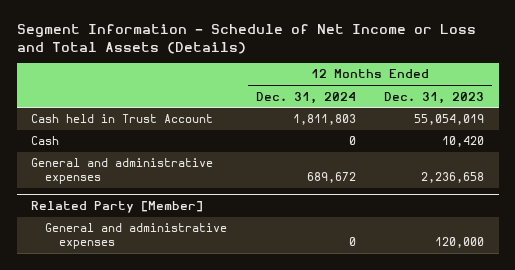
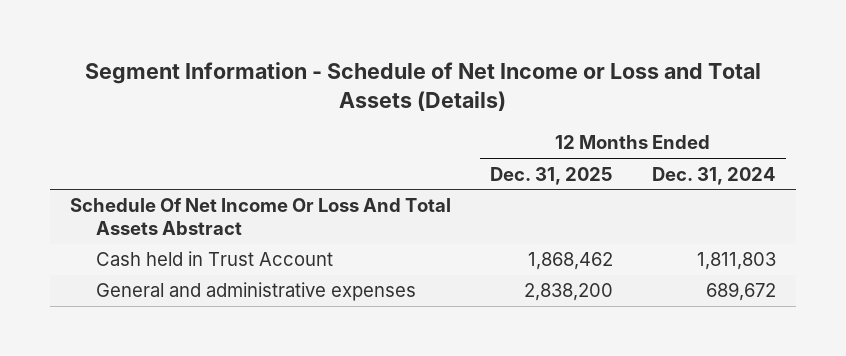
[384,91,485,104] Dec. 31, 2023 -> none
none -> [489,166,613,185] Dec. 31, 2025
none -> [69,198,451,236] Schedule Of Net Income Or Loss And Total Assets Abstract
[31,136,60,146] Cash -> none
[31,201,204,214] Related Party [Member] -> none
[44,223,227,250] General and administrative expenses -> none

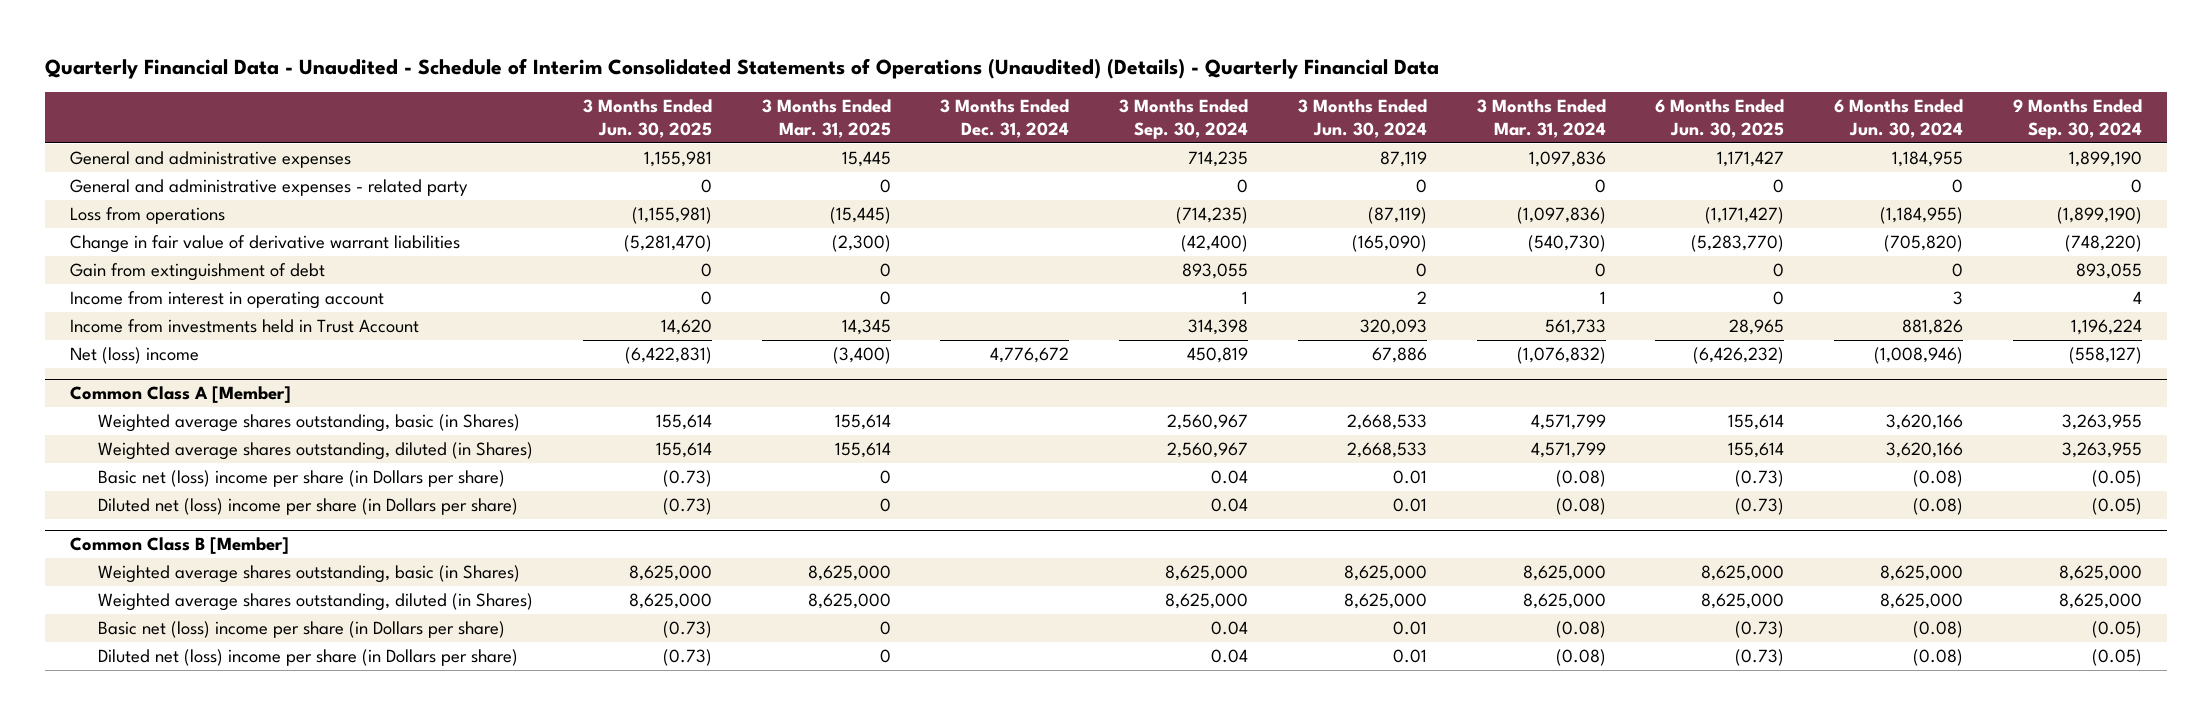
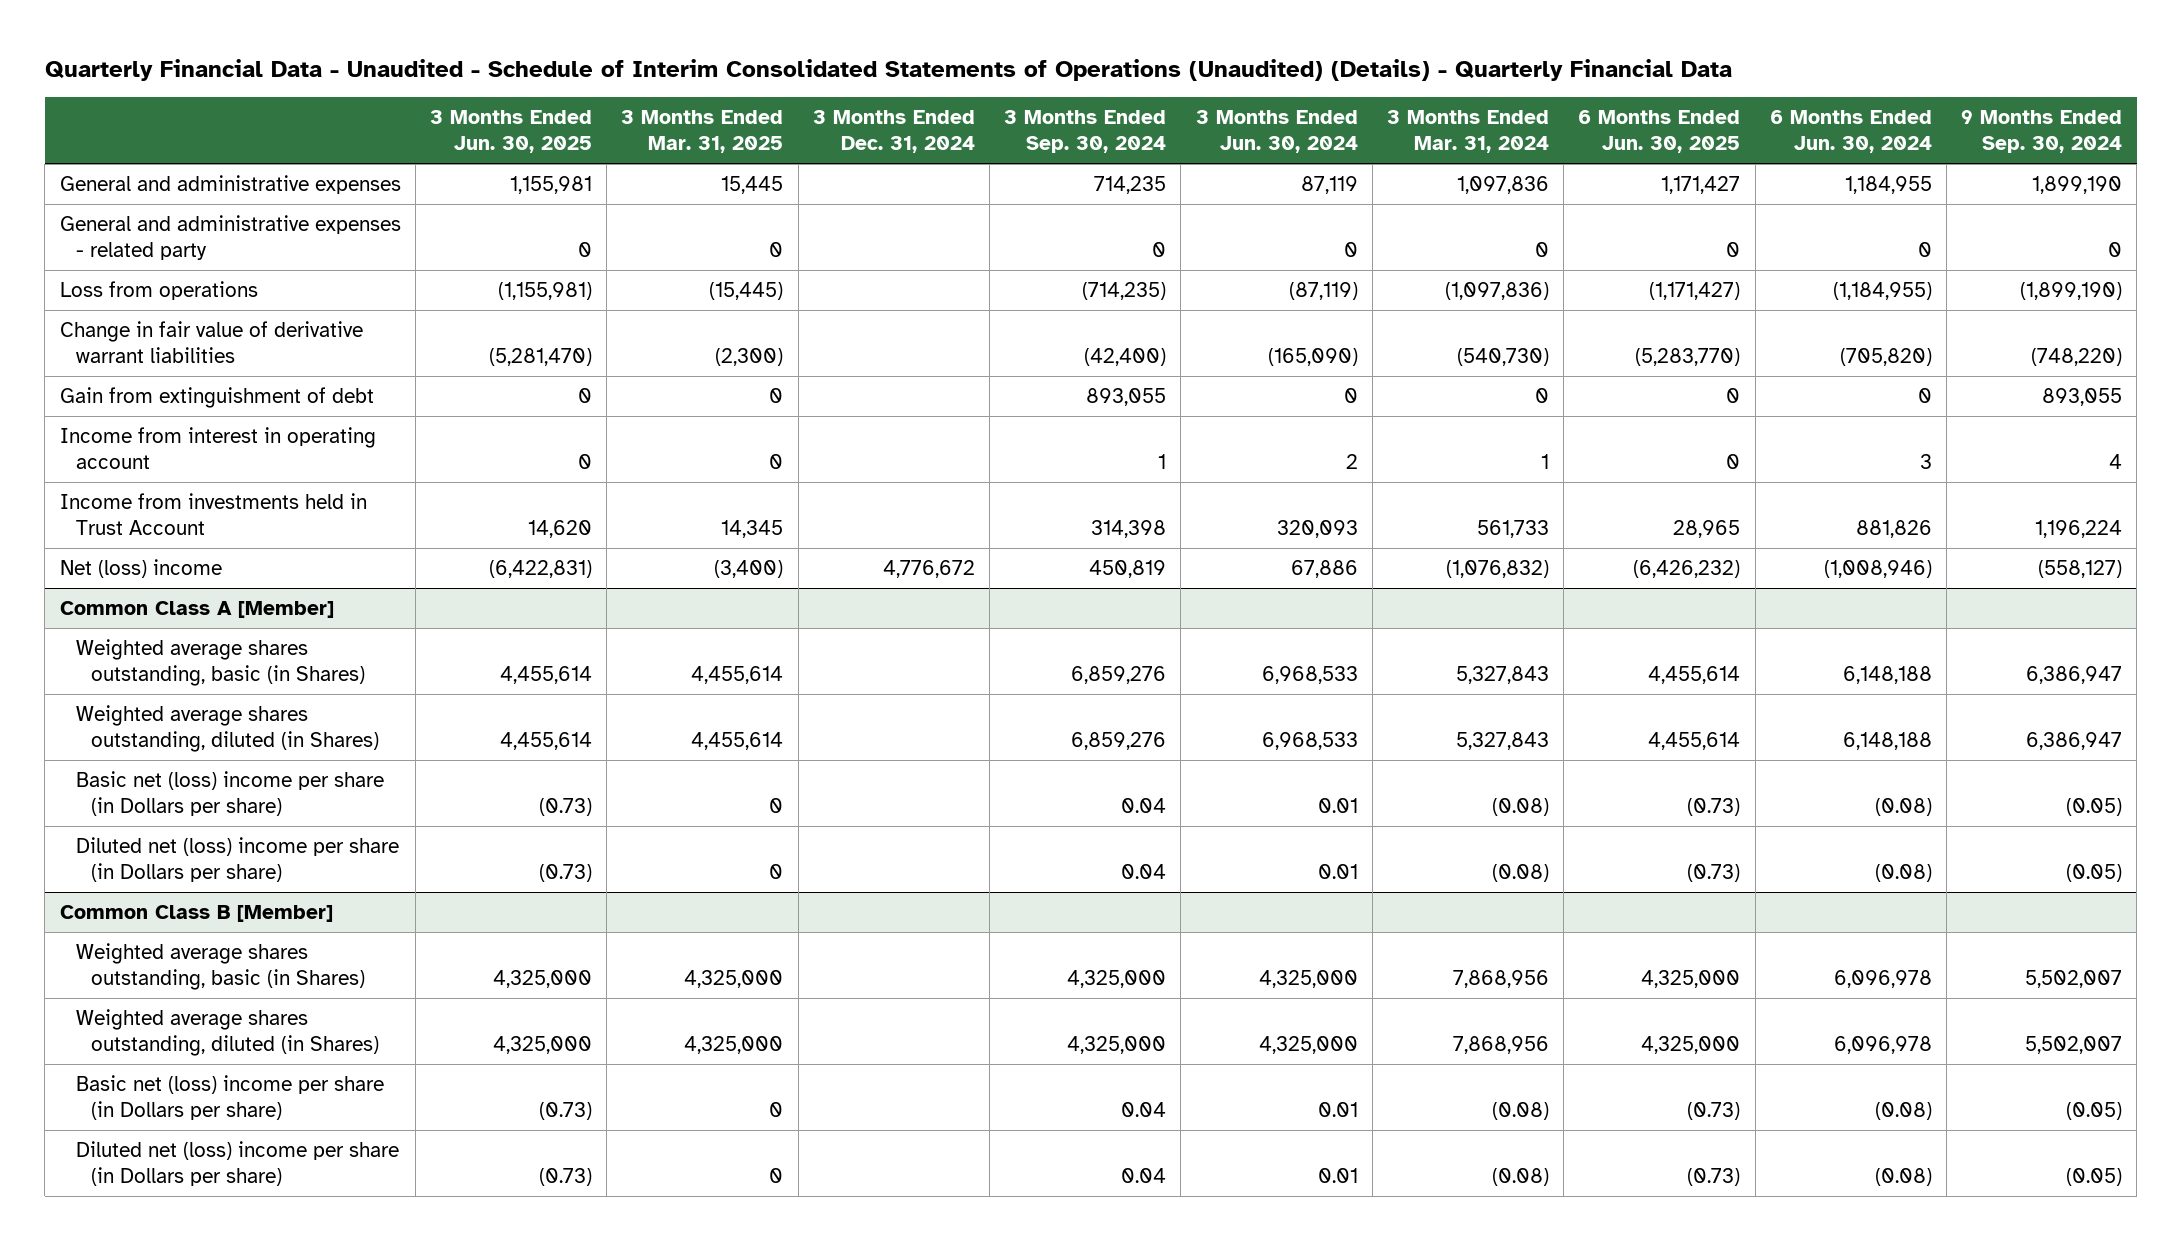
[656,413,713,430] 155,614 -> [500,665,593,684] 4,455,614
[834,413,891,430] 155,614 -> [691,665,784,684] 4,455,614
[1167,413,1249,430] 2,560,967 -> [1071,665,1167,684] 6,859,276
[1346,413,1427,430] 2,668,533 -> [1261,665,1358,684] 6,968,533
[1530,413,1606,430] 4,571,799 -> [1456,665,1550,684] 5,327,843
[1728,413,1785,430] 155,614 -> [1648,665,1741,684] 4,455,614
[1886,413,1964,430] 3,620,166 -> [1842,665,1932,684] 6,148,188
[2061,413,2142,430] 3,263,955 -> [2026,665,2123,684] 6,386,947
[656,441,713,458] 155,614 -> [500,731,593,750] 4,455,614
[834,441,891,458] 155,614 -> [691,731,784,750] 4,455,614
[1167,441,1249,458] 2,560,967 -> [1071,731,1167,750] 6,859,276
[1346,441,1427,458] 2,668,533 -> [1261,731,1358,750] 6,968,533
[1530,441,1606,458] 4,571,799 -> [1456,731,1550,750] 5,327,843
[1728,441,1785,458] 155,614 -> [1648,731,1741,750] 4,455,614
[1886,441,1964,458] 3,620,166 -> [1842,731,1932,750] 6,148,188
[2061,441,2142,458] 3,263,955 -> [2026,731,2123,750] 6,386,947
[629,564,713,581] 8,625,000 -> [493,969,593,988] 4,325,000
[807,564,891,581] 8,625,000 -> [684,969,784,988] 4,325,000
[1165,564,1249,581] 8,625,000 -> [1067,969,1167,988] 4,325,000
[1343,564,1427,581] 8,625,000 -> [1258,969,1358,988] 4,325,000
[1522,564,1606,581] 8,625,000 -> [1453,969,1550,988] 7,868,956
[1701,564,1785,581] 8,625,000 -> [1641,969,1741,988] 4,325,000
[1880,564,1964,581] 8,625,000 -> [1833,969,1932,988] 6,096,978
[2058,564,2142,581] 8,625,000 -> [2025,969,2123,988] 5,502,007
[629,592,713,609] 8,625,000 -> [493,1035,593,1054] 4,325,000
[807,592,891,609] 8,625,000 -> [684,1035,784,1054] 4,325,000
[1165,592,1249,609] 8,625,000 -> [1067,1035,1167,1054] 4,325,000
[1343,592,1427,609] 8,625,000 -> [1258,1035,1358,1054] 4,325,000
[1522,592,1606,609] 8,625,000 -> [1453,1035,1550,1054] 7,868,956
[1701,592,1785,609] 8,625,000 -> [1641,1035,1741,1054] 4,325,000
[1880,592,1964,609] 8,625,000 -> [1833,1035,1932,1054] 6,096,978
[2058,592,2142,609] 8,625,000 -> [2025,1035,2123,1054] 5,502,007

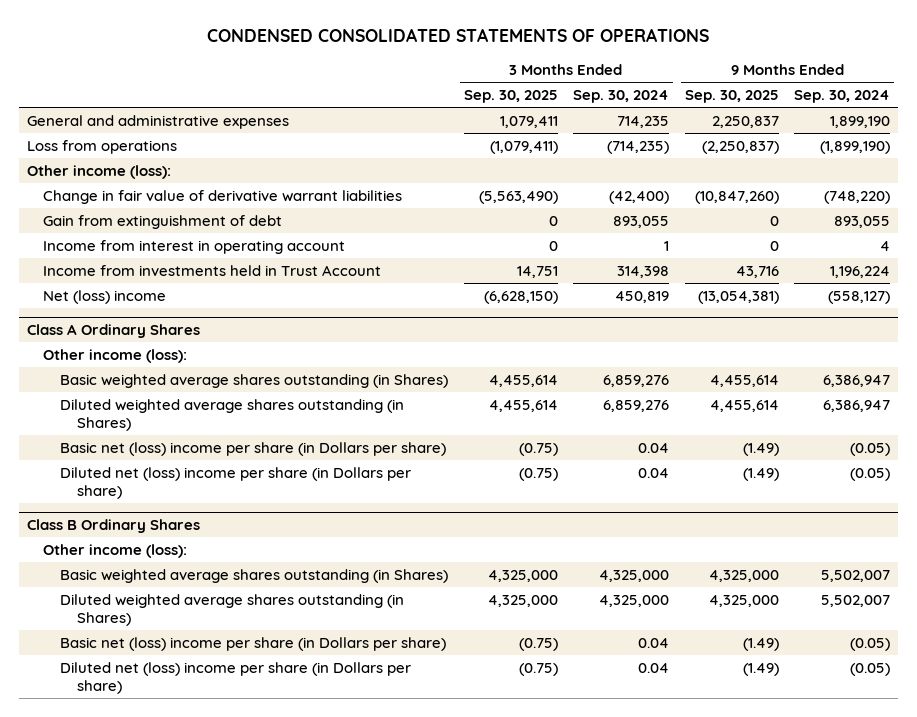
[44,58,1732,81] Quarterly Financial Data - Unaudited - Schedule of Interim Consolidated Statements of Operations (Unaudited) (Details) - Quarterly Financial Data -> [207,28,710,43] CONDENSED CONSOLIDATED STATEMENTS OF OPERATIONS
[430,110,593,154] 3 Months Ended Jun. 30, 2025 -> none
[621,110,784,154] 3 Months Ended Mar. 31, 2025 -> none
[812,110,975,154] 3 Months Ended Dec. 31, 2024 -> none
[1195,110,1358,154] 3 Months Ended Jun. 30, 2024 -> none
[1387,110,1550,154] 3 Months Ended Mar. 31, 2024 -> none
[1578,110,1741,154] 6 Months Ended Jun. 30, 2025 -> none
[1769,110,1932,154] 6 Months Ended Jun. 30, 2024 -> none
none -> [463,90,558,104] Sep. 30, 2025
none -> [684,90,779,104] Sep. 30, 2025
[59,215,401,260] General and administrative expenses - related party -> none
none -> [26,164,171,179] Other income (loss):
[59,601,334,619] Common Class A [Member] -> none
none -> [26,323,200,338] Class A Ordinary Shares
none -> [43,348,188,363] Other income (loss):
[75,639,366,686] Weighted average shares outstanding, basic (in Shares) -> [59,373,448,388] Basic weighted average shares outstanding (in Shares)
[75,705,380,752] Weighted average shares outstanding, diluted (in Shares) -> [59,398,404,431] Diluted weighted average shares outstanding (in Shares)
[59,905,333,923] Common Class B [Member] -> none
none -> [26,518,200,533] Class B Ordinary Shares
none -> [43,543,188,558] Other income (loss):
[75,943,366,990] Weighted average shares outstanding, basic (in Shares) -> [59,568,448,583] Basic weighted average shares outstanding (in Shares)
[75,1009,380,1056] Weighted average shares outstanding, diluted (in Shares) -> [59,593,404,626] Diluted weighted average shares outstanding (in Shares)

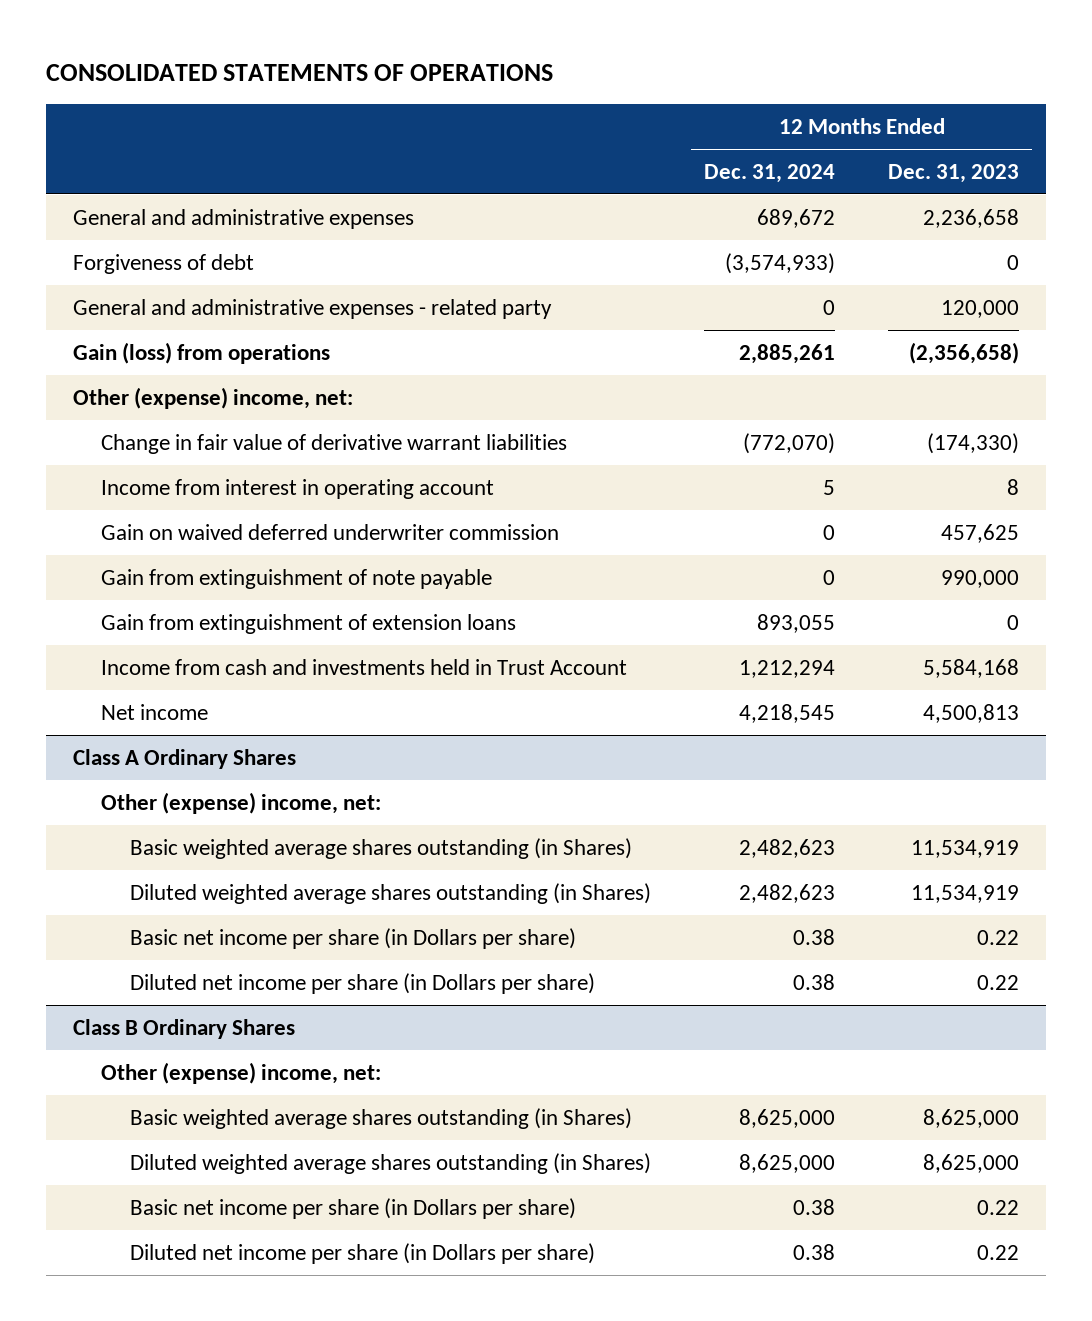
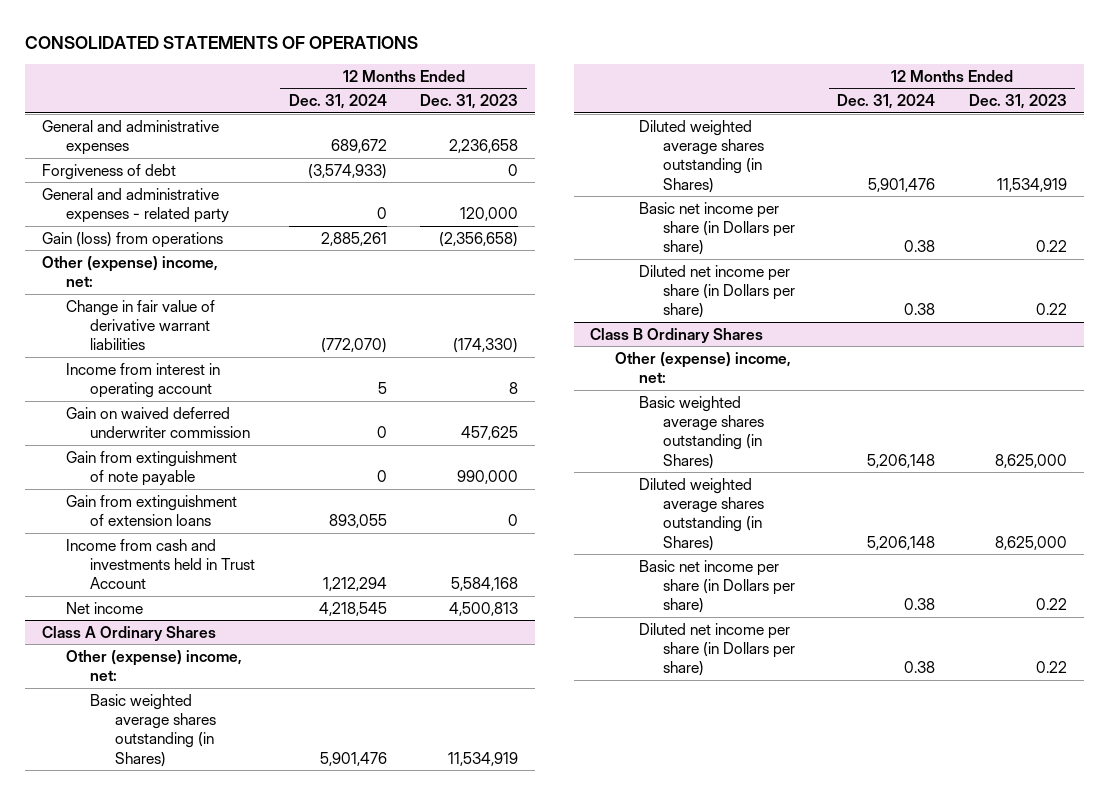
[739,838,836,858] 2,482,623 -> [319,751,387,766] 5,901,476
[739,883,836,903] 2,482,623 -> [868,177,936,192] 5,901,476
[739,1108,836,1128] 8,625,000 -> [867,453,936,468] 5,206,148
[739,1153,836,1173] 8,625,000 -> [867,535,936,550] 5,206,148

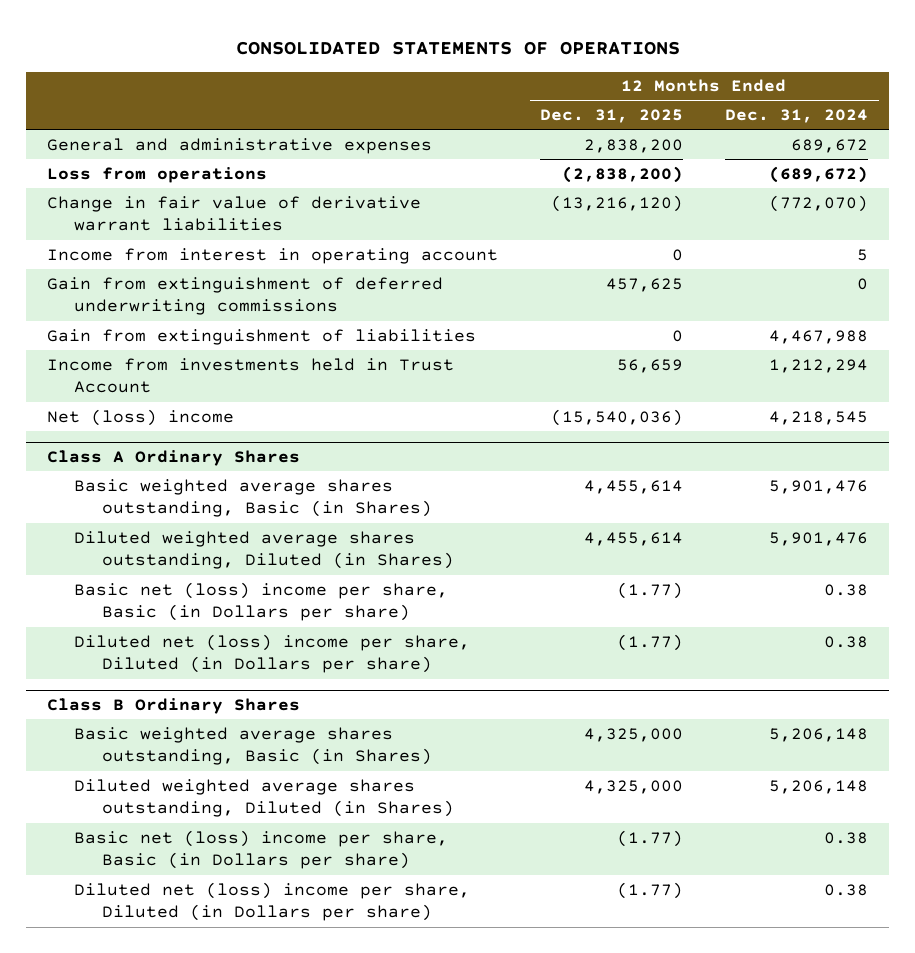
[420,94,519,110] Dec. 31, 2023 -> none
none -> [540,108,684,123] Dec. 31, 2025
[41,163,176,180] Forgiveness of debt -> none
[41,187,230,224] General and administrative expenses - related party -> none
[41,255,218,288] Other (expense) income, net: -> none
[41,231,223,248] Gain (loss) from operations -> [47,166,268,183] Loss from operations
[320,231,387,246] 2,885,261 -> [769,165,869,183] (689,672)
[66,406,251,439] Gain on waived deferred underwriter commission -> none
[66,450,238,487] Gain from extinguishment of note payable -> none
none -> [47,276,444,316] Gain from extinguishment of deferred underwriting commissions
[66,494,238,527] Gain from extinguishment of extension loans -> [47,328,477,345] Gain from extinguishment of liabilities
[328,514,387,529] 893,055 -> [769,329,869,344] 4,467,988
[66,538,256,590] Income from cash and investments held in Trust Account -> [47,357,455,394] Income from investments held in Trust Account
[66,601,144,614] Net income -> [47,408,235,426] Net (loss) income
[66,649,243,682] Other (expense) income, net: -> none
[90,693,216,767] Basic weighted average shares outstanding (in Shares) -> [74,478,432,518] Basic weighted average shares outstanding, Basic (in Shares)
[638,119,765,193] Diluted weighted average shares outstanding (in Shares) -> [74,530,454,570] Diluted weighted average shares outstanding, Diluted (in Shares)
[638,201,796,256] Basic net income per share (in Dollars per share) -> [74,581,449,622] Basic net (loss) income per share, Basic (in Dollars per share)
[638,264,796,319] Diluted net income per share (in Dollars per share) -> [74,633,471,674] Diluted net (loss) income per share, Diluted (in Dollars per share)
[614,351,791,384] Other (expense) income, net: -> none
[638,395,765,469] Basic weighted average shares outstanding (in Shares) -> [74,726,432,766] Basic weighted average shares outstanding, Basic (in Shares)
[638,477,765,551] Diluted weighted average shares outstanding (in Shares) -> [74,778,454,818] Diluted weighted average shares outstanding, Diluted (in Shares)
[638,559,796,614] Basic net income per share (in Dollars per share) -> [74,829,449,870] Basic net (loss) income per share, Basic (in Dollars per share)
[638,622,796,677] Diluted net income per share (in Dollars per share) -> [74,881,471,922] Diluted net (loss) income per share, Diluted (in Dollars per share)

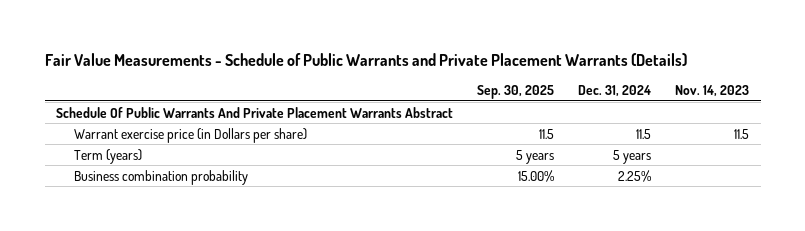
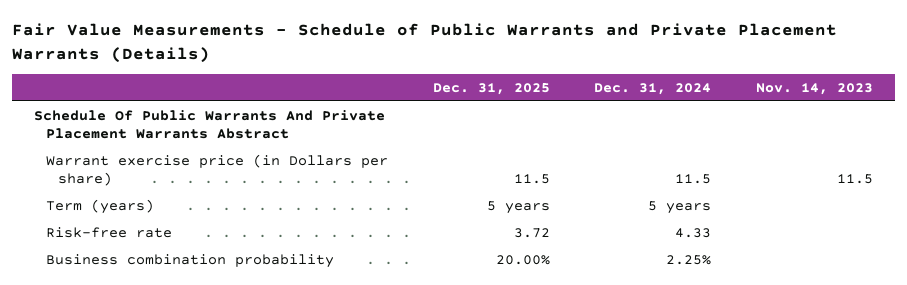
[477,85,555,100] Sep. 30, 2025 -> none
none -> [432,82,550,95] Dec. 31, 2025
none -> [46,226,173,238] Risk-free rate

